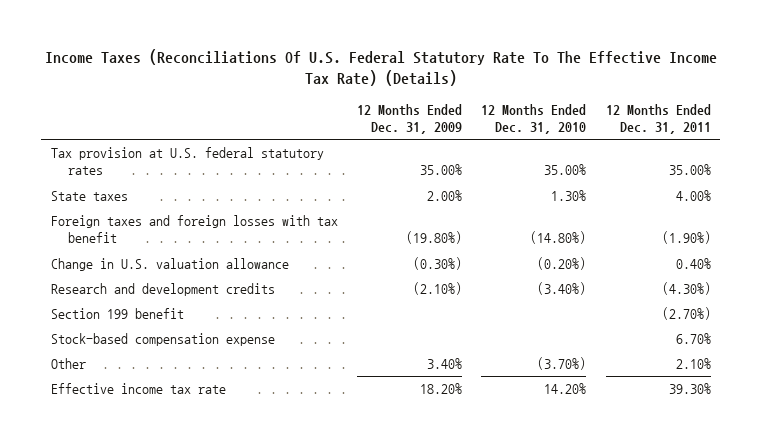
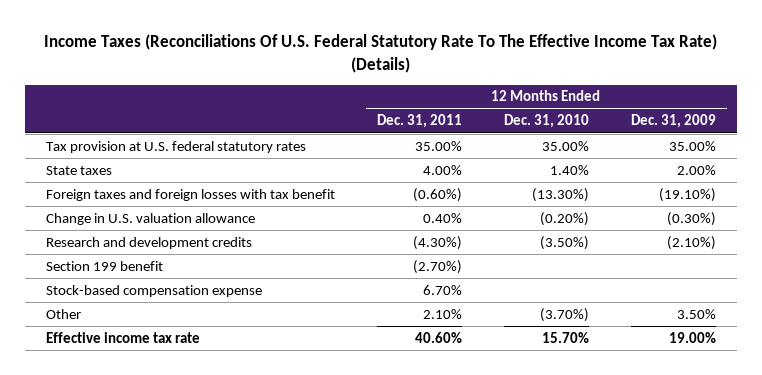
[551,189,587,201] 1.30% -> [549,164,589,175] 1.40%
[405,231,462,245] (19.80%) -> [659,187,717,202] (19.10%)
[530,231,587,245] (14.80%) -> [531,187,589,202] (13.30%)
[661,231,711,245] (1.90%) -> [412,187,462,202] (0.60%)
[537,281,587,295] (3.40%) -> [539,235,589,250] (3.50%)
[426,357,462,369] 3.40% -> [677,308,717,319] 3.50%
[419,382,462,394] 18.20% -> [669,331,717,343] 19.00%
[544,382,587,394] 14.20% -> [541,331,589,343] 15.70%
[668,382,711,394] 39.30% -> [414,331,462,343] 40.60%

